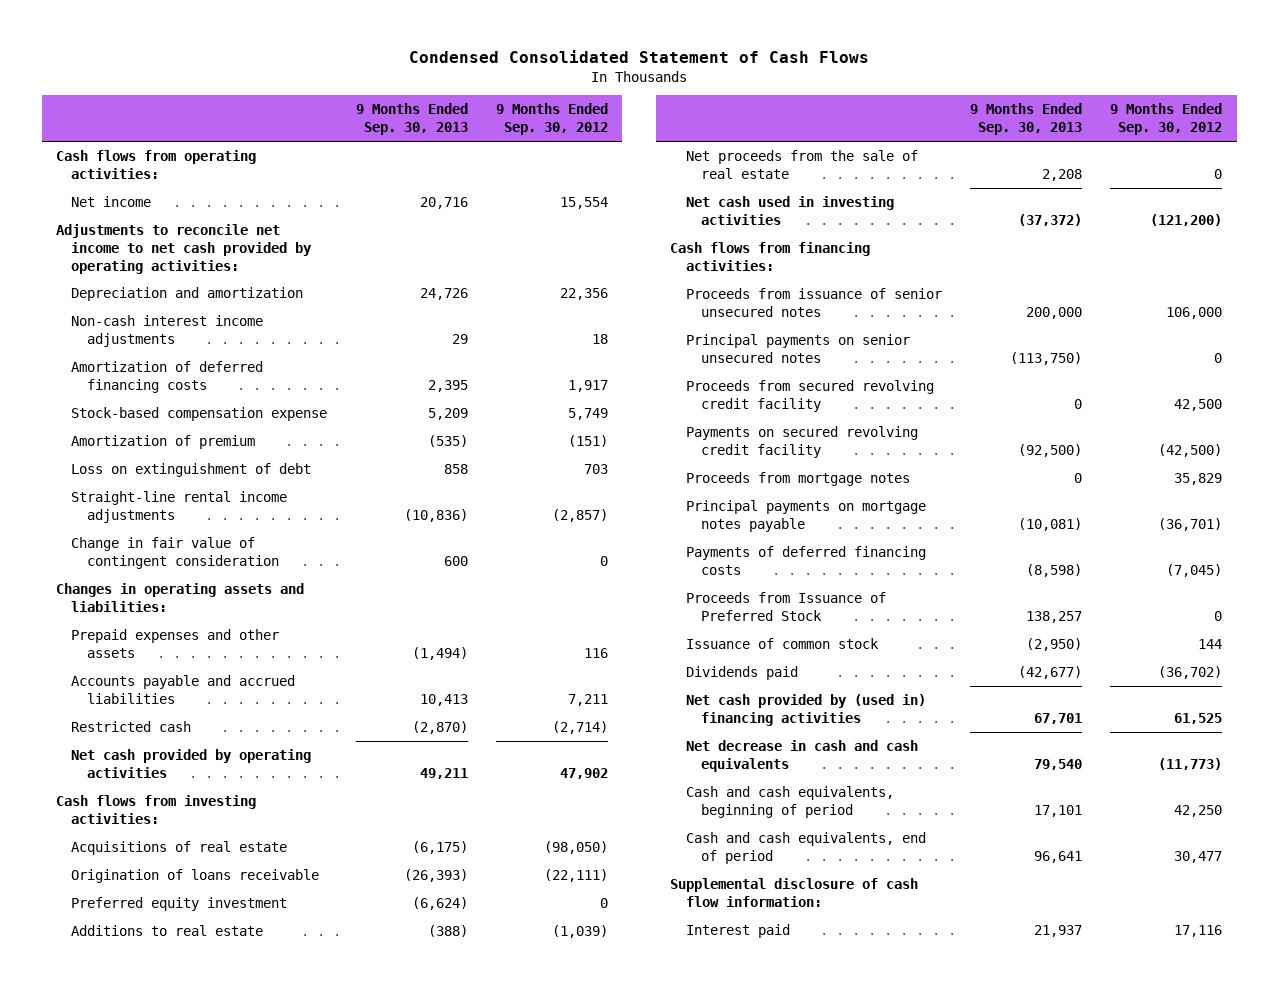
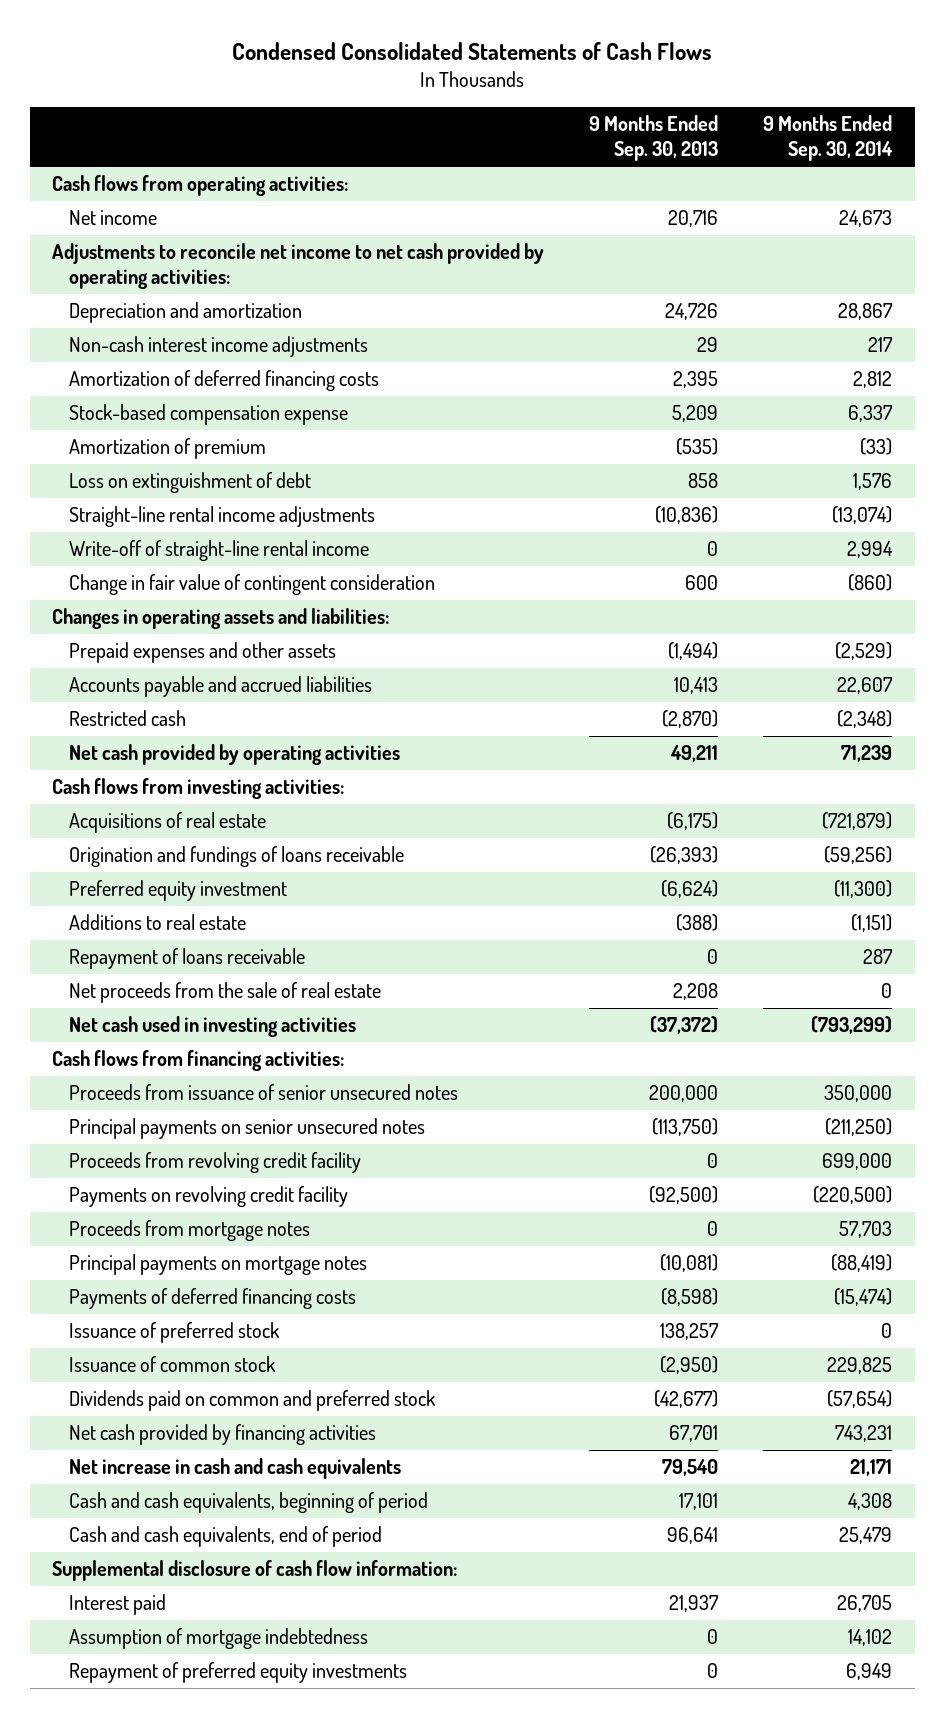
[409,50,870,64] Condensed Consolidated Statement of Cash Flows -> [232,42,713,61] Condensed Consolidated Statements of Cash Flows
[495,103,608,136] 9 Months Ended Sep. 30, 2012 -> none
none -> [763,115,894,162] 9 Months Ended Sep. 30, 2014
none -> [69,540,370,562] Write-off of straight-line rental income
[71,868,320,883] Origination of loans receivable -> [69,846,405,868] Origination and fundings of loans receivable
none -> [69,948,306,970] Repayment of loans receivable
[685,379,934,412] Proceeds from secured revolving credit facility -> [69,1152,362,1174] Proceeds from revolving credit facility
[685,425,918,458] Payments on secured revolving credit facility -> [69,1186,349,1208] Payments on revolving credit facility
[685,499,926,532] Principal payments on mortgage notes payable -> [69,1254,368,1276] Principal payments on mortgage notes
[685,591,886,621] Proceeds from Issuance of Preferred Stock -> [69,1322,281,1344] Issuance of preferred stock
[685,665,798,680] Dividends paid -> [69,1390,437,1412] Dividends paid on common and preferred stock
[685,693,926,726] Net cash provided by (used in) financing activities -> [69,1424,377,1446] Net cash provided by financing activities
[685,739,918,772] Net decrease in cash and cash equivalents -> [69,1458,402,1480] Net increase in cash and cash equivalents
none -> [69,1628,369,1650] Assumption of mortgage indebtedness
none -> [69,1662,408,1684] Repayment of preferred equity investments

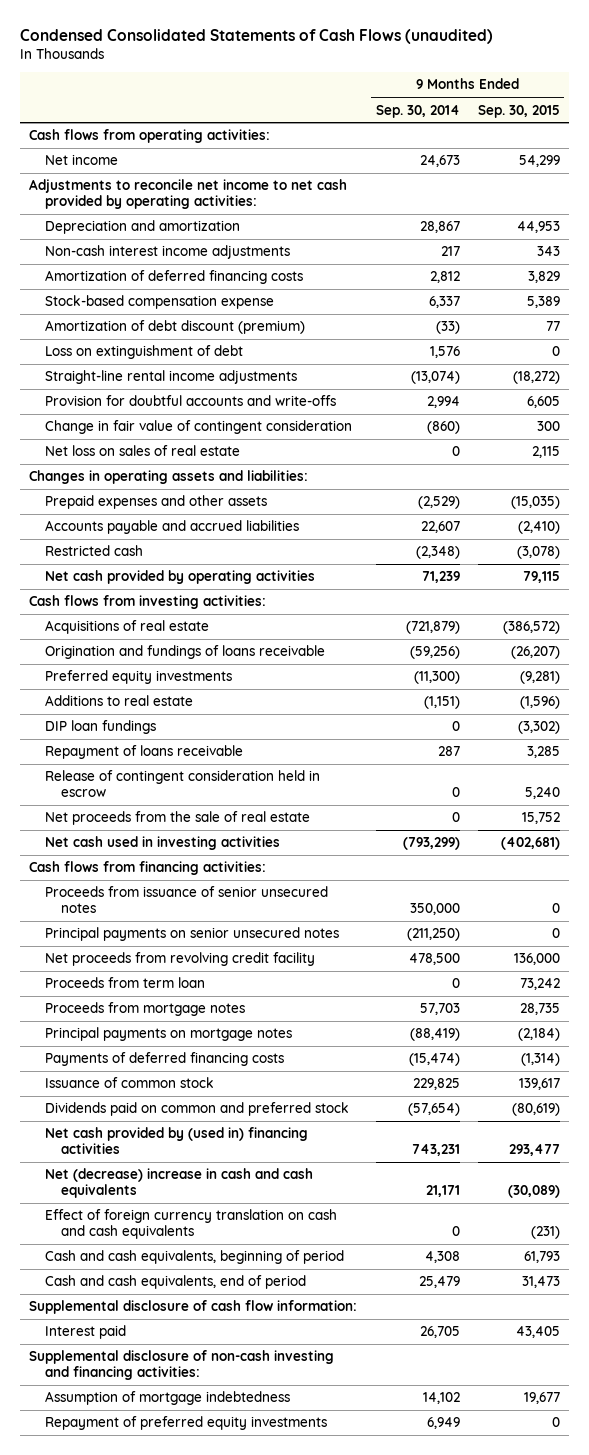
[232,42,713,61] Condensed Consolidated Statements of Cash Flows -> [20,29,494,45] Condensed Consolidated Statements of Cash Flows (unaudited)
[589,115,719,162] 9 Months Ended Sep. 30, 2013 -> none
none -> [477,104,560,118] Sep. 30, 2015
[69,438,267,460] Amortization of premium -> [45,320,306,335] Amortization of debt discount (premium)
[69,540,370,562] Write-off of straight-line rental income -> [45,395,337,407] Provision for doubtful accounts and write-offs
none -> [45,445,241,457] Net loss on sales of real estate
[69,880,288,902] Preferred equity investment -> [45,670,233,685] Preferred equity investments
none -> [45,720,157,735] DIP loan fundings
none -> [45,770,321,797] Release of contingent consideration held in escrow
[69,1186,349,1208] Payments on revolving credit facility -> none
[69,1152,362,1174] Proceeds from revolving credit facility -> [45,952,316,967] Net proceeds from revolving credit facility
[822,1153,893,1171] 699,000 -> [408,953,460,966] 478,500
none -> [45,977,206,989] Proceeds from term loan
[69,1322,281,1344] Issuance of preferred stock -> none
[69,1424,377,1446] Net cash provided by financing activities -> [45,1127,309,1154] Net cash provided by (used in) financing activities
[69,1458,402,1480] Net increase in cash and cash equivalents -> [45,1168,314,1198] Net (decrease) increase in cash and cash equivalents
none -> [45,1209,338,1239] Effect of foreign currency translation on cash and cash equivalents
none -> [29,1350,335,1380] Supplemental disclosure of non-cash investing and financing activities:

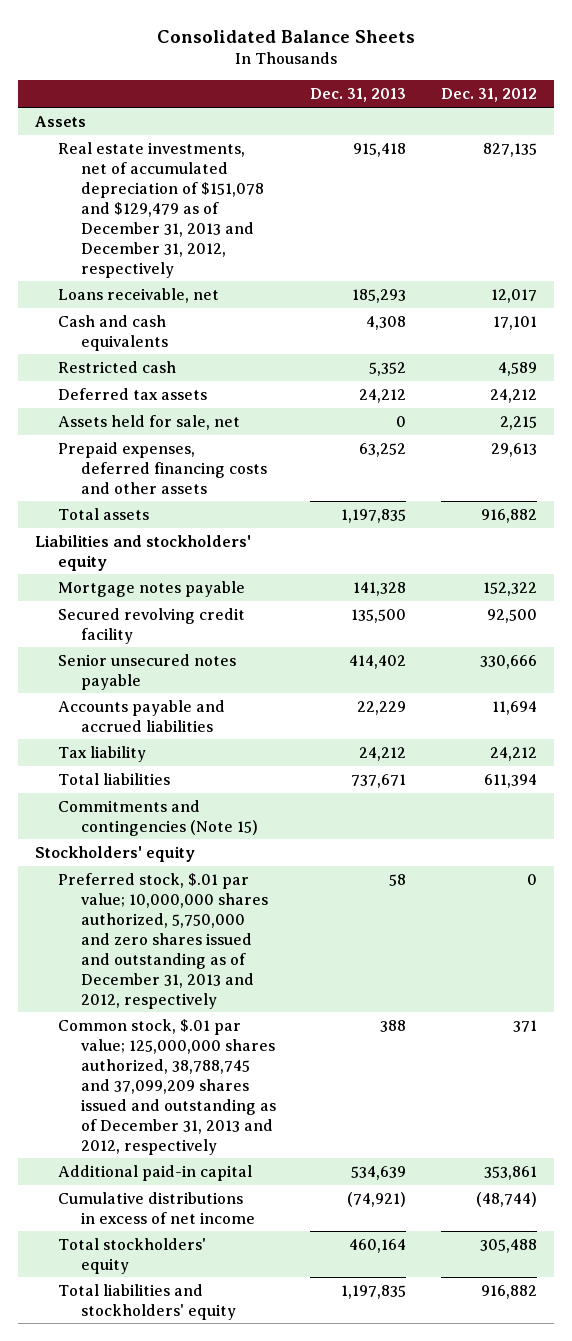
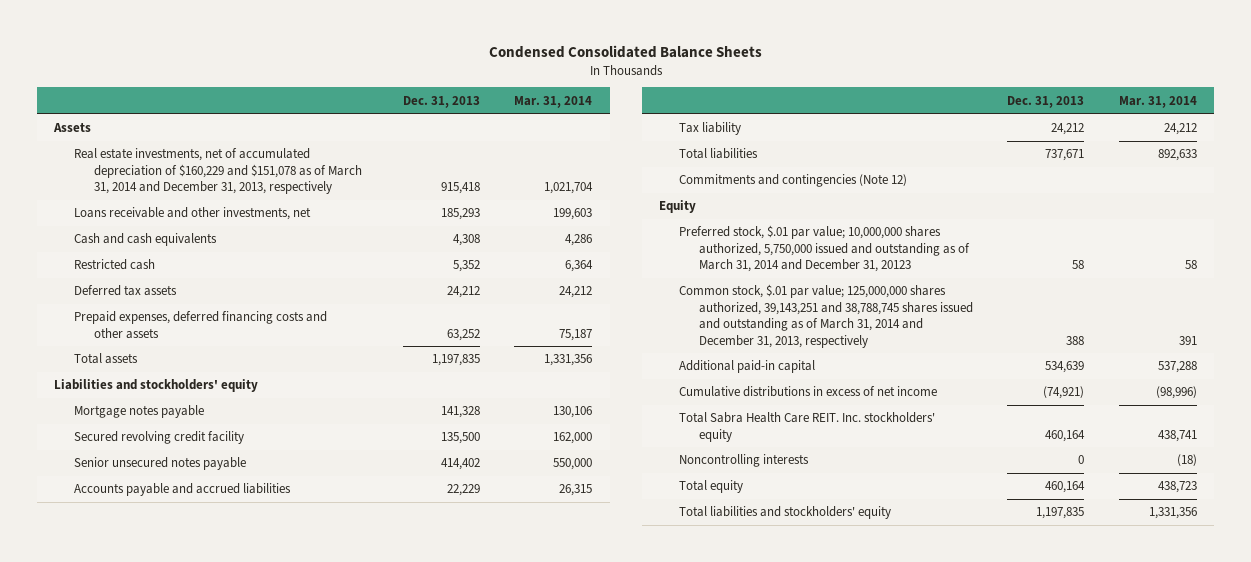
[156,29,415,43] Consolidated Balance Sheets -> [488,45,762,59] Condensed Consolidated Balance Sheets
[440,88,537,103] Dec. 31, 2012 -> none
none -> [514,95,593,108] Mar. 31, 2014
[57,141,264,278] Real estate investments, net of accumulated depreciation of $151,078 and $129,479 as of December 31, 2013 and December 31, 2012, respectively -> [74,148,363,195] Real estate investments, net of accumulated depreciation of $160,229 and $151,078 as of March 31, 2014 and December 31, 2013, respectively
[57,287,219,303] Loans receivable, net -> [74,207,312,221] Loans receivable and other investments, net
[57,414,240,430] Assets held for sale, net -> none
[57,799,258,836] Commitments and contingencies (Note 15) -> [678,174,907,188] Commitments and contingencies (Note 12)
[35,845,196,862] Stockholders' equity -> [659,200,697,214] Equity
[57,872,268,1009] Preferred stock, $.01 par value; 10,000,000 shares authorized, 5,750,000 and zero shares issued and outstanding as of December 31, 2013 and 2012, respectively -> [678,225,970,273] Preferred stock, $.01 par value; 10,000,000 shares authorized, 5,750,000 issued and outstanding as of March 31, 2014 and December 31, 20123
[57,1018,276,1155] Common stock, $.01 par value; 125,000,000 shares authorized, 38,788,745 and 37,099,209 shares issued and outstanding as of December 31, 2013 and 2012, respectively -> [678,284,973,348] Common stock, $.01 par value; 125,000,000 shares authorized, 39,143,251 and 38,788,745 shares issued and outstanding as of March 31, 2014 and December 31, 2013, respectively
[57,1237,206,1274] Total stockholders' equity -> [678,412,935,442] Total Sabra Health Care REIT. Inc. stockholders' equity
none -> [678,454,809,468] Noncontrolling interests
none -> [678,480,743,494] Total equity

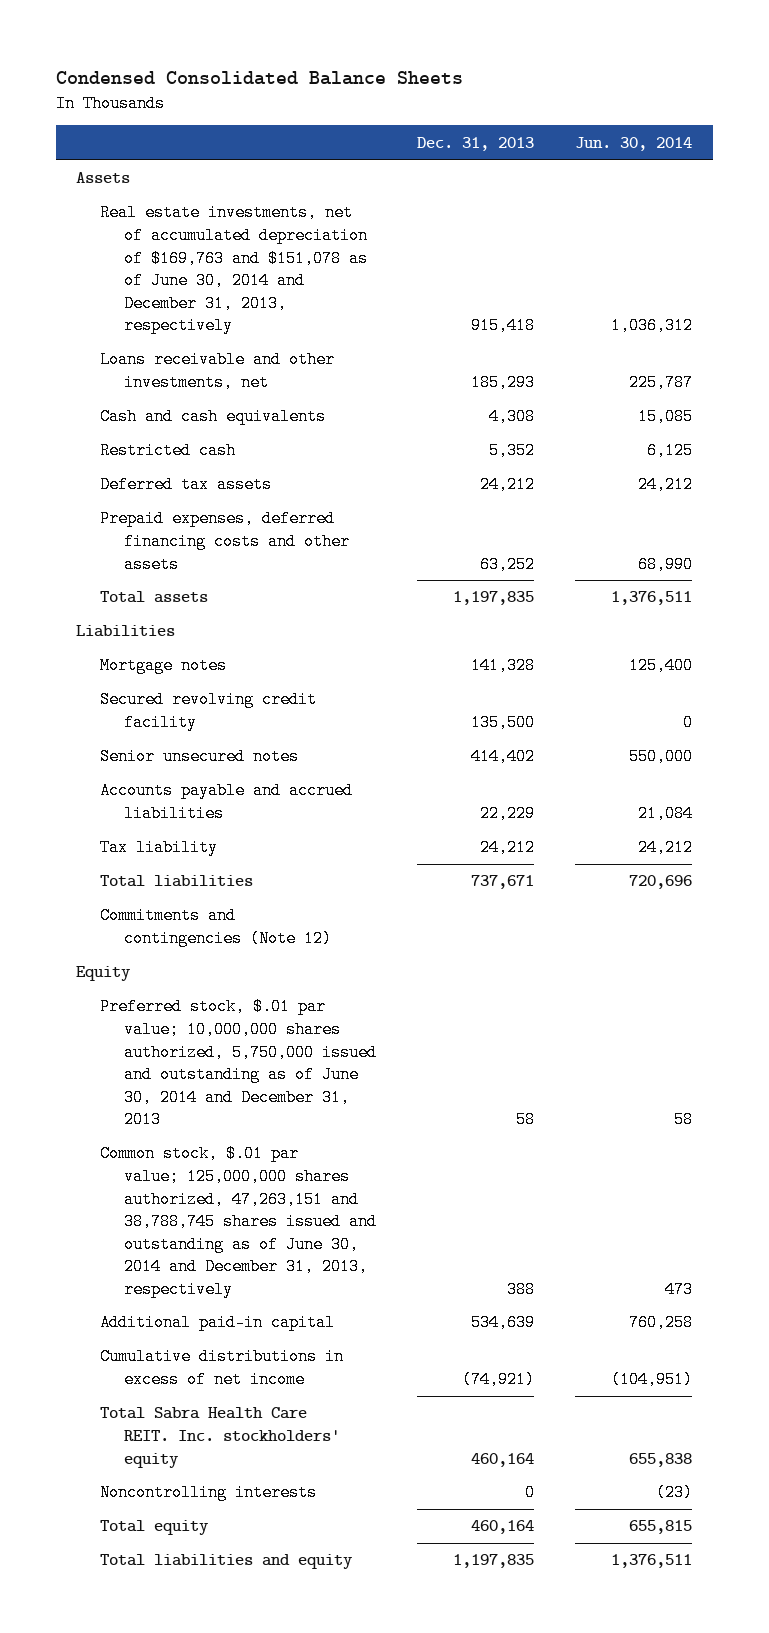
[514,95,593,108] Mar. 31, 2014 -> none
none -> [575,136,693,151] Jun. 30, 2014
[74,148,363,195] Real estate investments, net of accumulated depreciation of $160,229 and $151,078 as of March 31, 2014 and December 31, 2013, respectively -> [100,204,369,335] Real estate investments, net of accumulated depreciation of $169,763 and $151,078 as of June 30, 2014 and December 31, 2013, respectively
[54,379,259,393] Liabilities and stockholders' equity -> [76,625,176,638] Liabilities
[74,405,205,419] Mortgage notes payable -> [100,657,228,675] Mortgage notes
[74,457,247,471] Senior unsecured notes payable -> [100,748,300,766] Senior unsecured notes
[678,225,970,273] Preferred stock, $.01 par value; 10,000,000 shares authorized, 5,750,000 issued and outstanding as of March 31, 2014 and December 31, 20123 -> [100,998,378,1129] Preferred stock, $.01 par value; 10,000,000 shares authorized, 5,750,000 issued and outstanding as of June 30, 2014 and December 31, 2013
[678,284,973,348] Common stock, $.01 par value; 125,000,000 shares authorized, 39,143,251 and 38,788,745 shares issued and outstanding as of March 31, 2014 and December 31, 2013, respectively -> [100,1145,378,1298] Common stock, $.01 par value; 125,000,000 shares authorized, 47,263,151 and 38,788,745 shares issued and outstanding as of June 30, 2014 and December 31, 2013, respectively
[678,506,891,520] Total liabilities and stockholders' equity -> [100,1554,354,1570] Total liabilities and equity

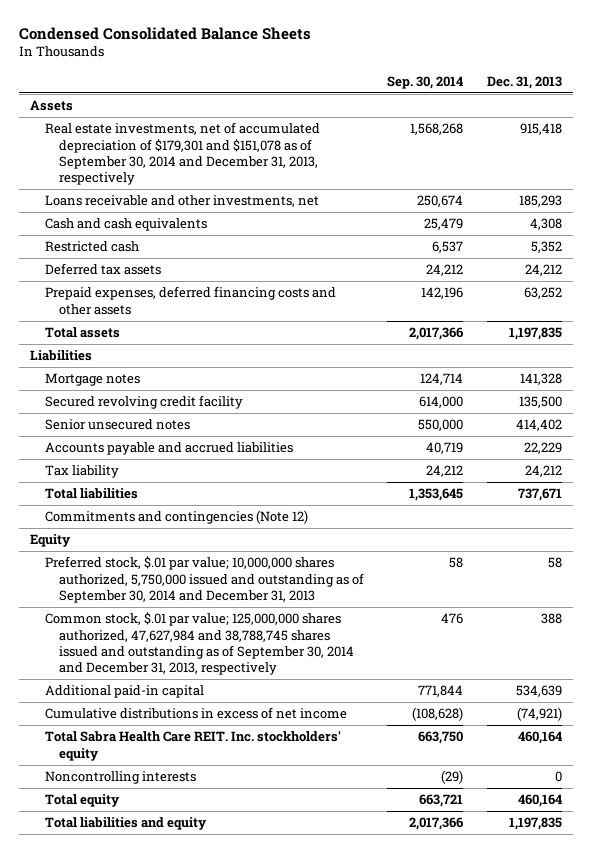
[575,136,693,151] Jun. 30, 2014 -> none
none -> [387,75,464,89] Sep. 30, 2014
[100,204,369,335] Real estate investments, net of accumulated depreciation of $169,763 and $151,078 as of June 30, 2014 and December 31, 2013, respectively -> [44,122,320,186] Real estate investments, net of accumulated depreciation of $179,301 and $151,078 as of September 30, 2014 and December 31, 2013, respectively
[100,998,378,1129] Preferred stock, $.01 par value; 10,000,000 shares authorized, 5,750,000 issued and outstanding as of June 30, 2014 and December 31, 2013 -> [44,556,364,603] Preferred stock, $.01 par value; 10,000,000 shares authorized, 5,750,000 issued and outstanding as of September 30, 2014 and December 31, 2013
[100,1145,378,1298] Common stock, $.01 par value; 125,000,000 shares authorized, 47,263,151 and 38,788,745 shares issued and outstanding as of June 30, 2014 and December 31, 2013, respectively -> [44,612,354,676] Common stock, $.01 par value; 125,000,000 shares authorized, 47,627,984 and 38,788,745 shares issued and outstanding as of September 30, 2014 and December 31, 2013, respectively

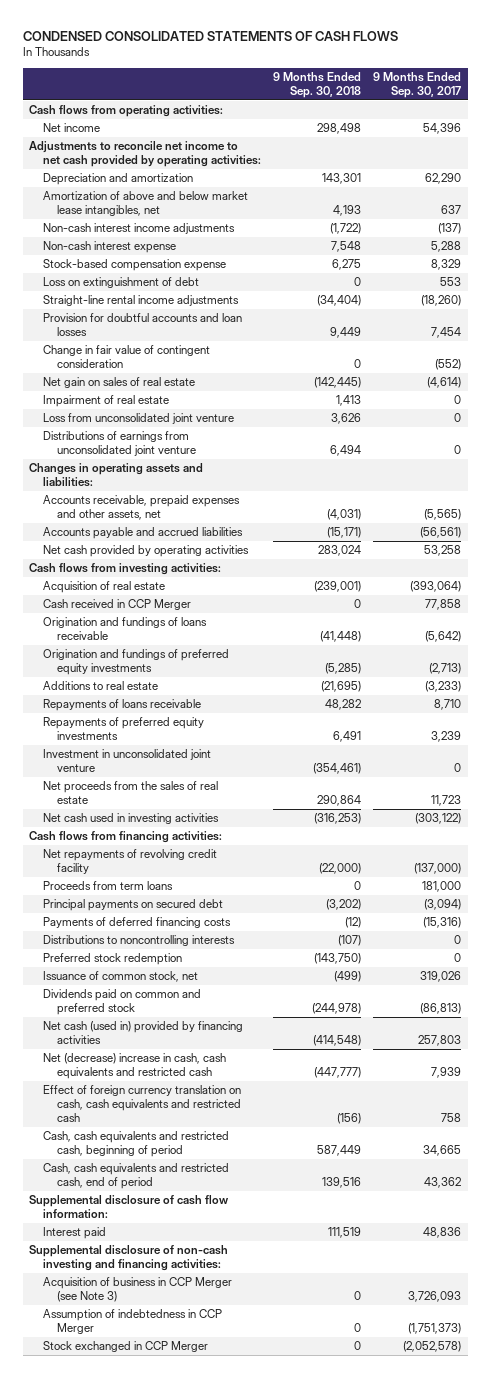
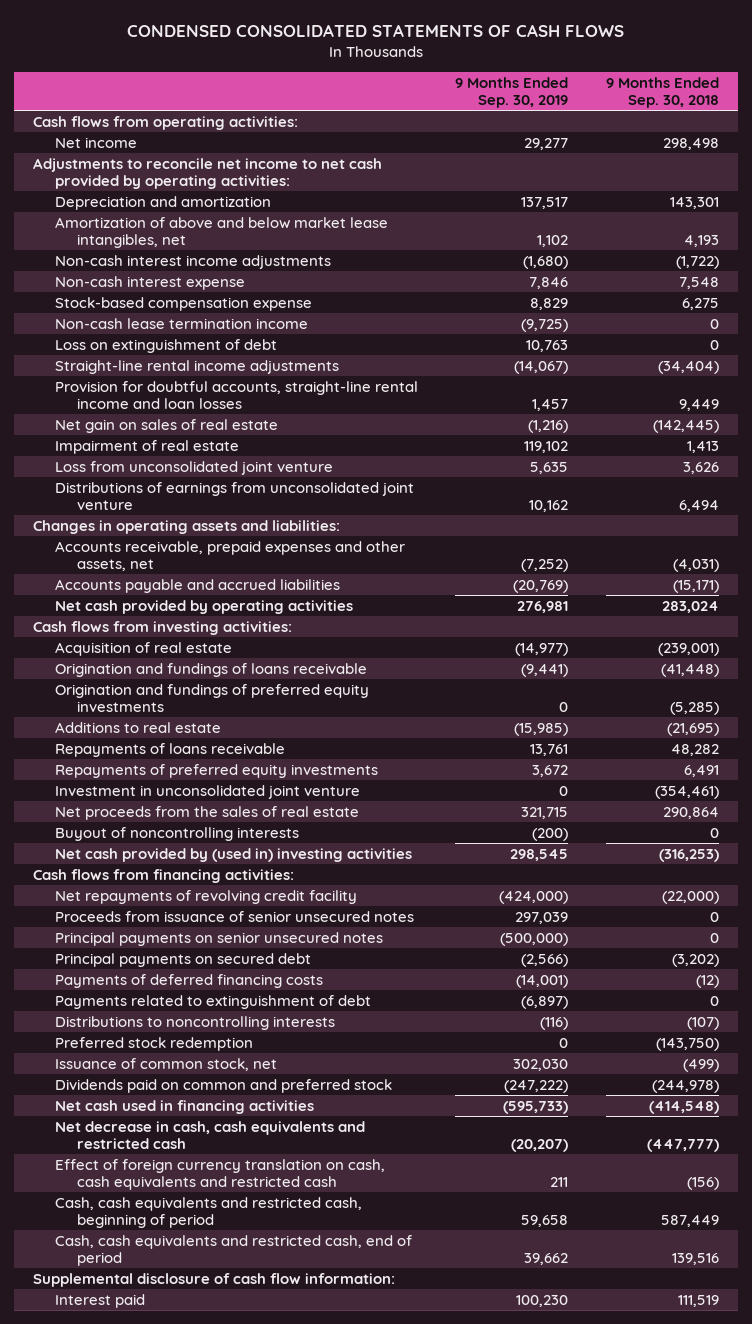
[373,71,462,98] 9 Months Ended Sep. 30, 2017 -> none
none -> [455,76,569,108] 9 Months Ended Sep. 30, 2019
none -> [54,317,308,329] Non-cash lease termination income
[43,345,211,369] Change in fair value of contingent consideration -> none
[43,313,243,337] Provision for doubtful accounts and loan losses -> [54,380,418,410] Provision for doubtful accounts, straight-line rental income and loan losses
[43,599,192,611] Cash received in CCP Merger -> none
none -> [54,826,299,841] Buyout of noncontrolling interests
[43,813,220,825] Net cash used in investing activities -> [54,847,412,862] Net cash provided by (used in) investing activities
[43,881,174,891] Proceeds from term loans -> none
none -> [54,910,414,922] Proceeds from issuance of senior unsecured notes
none -> [54,931,383,946] Principal payments on senior unsecured notes
none -> [54,994,371,1009] Payments related to extinguishment of debt
[43,1021,244,1045] Net cash (used in) provided by financing activities -> [54,1099,314,1114] Net cash used in financing activities
[43,1053,227,1080] Net (decrease) increase in cash, cash equivalents and restricted cash -> [54,1120,365,1150] Net decrease in cash, cash equivalents and restricted cash
[29,1245,229,1272] Supplemental disclosure of non-cash investing and financing activities: -> none
[43,1277,233,1303] Acquisition of business in CCP Merger (see Note 3) -> none
[43,1309,223,1335] Assumption of indebtedness in CCP Merger -> none
[43,1341,209,1353] Stock exchanged in CCP Merger -> none

